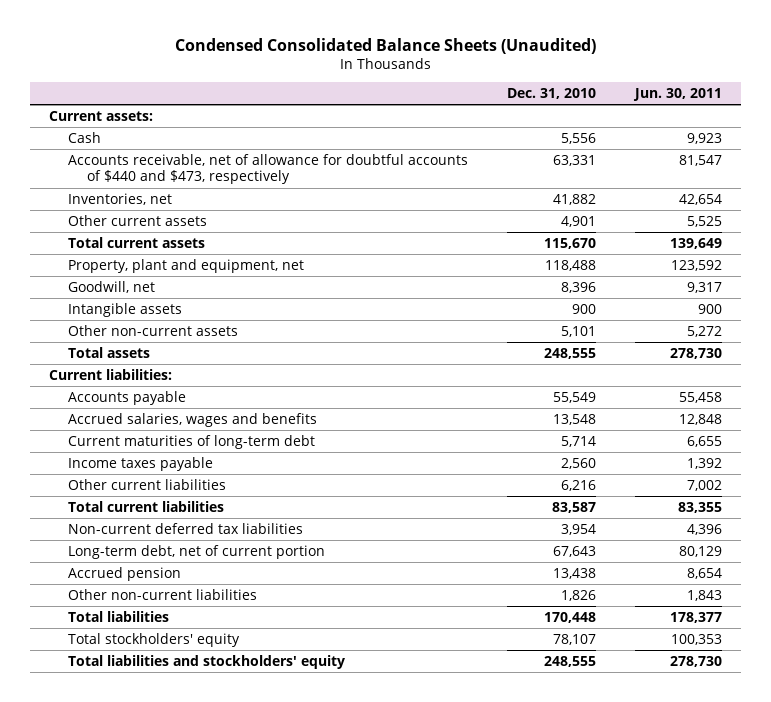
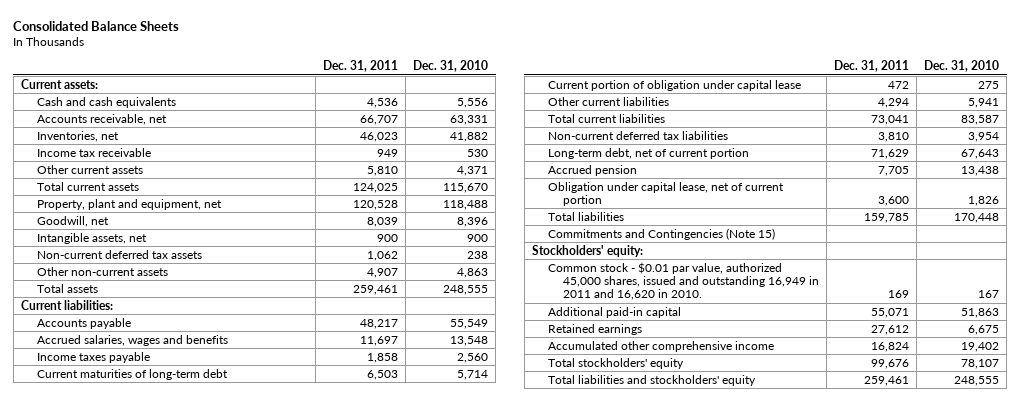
[174,37,596,54] Condensed Consolidated Balance Sheets (Unaudited) -> [13,21,180,32] Consolidated Balance Sheets
[632,88,722,102] Jun. 30, 2011 -> none
none -> [323,60,399,73] Dec. 31, 2011
[68,131,102,143] Cash -> [36,96,176,108] Cash and cash equivalents
[68,153,469,185] Accounts receivable, net of allowance for doubtful accounts of $440 and $473, respectively -> [36,113,167,125] Accounts receivable, net
none -> [36,147,151,157] Income tax receivable
[560,215,596,227] 4,901 -> [457,165,489,176] 4,371
[68,302,183,317] Intangible assets -> [36,232,147,244] Intangible assets, net
none -> [36,249,202,259] Non-current deferred tax assets
[560,325,596,337] 5,101 -> [457,267,489,278] 4,863
[68,434,316,449] Current maturities of long-term debt -> [36,368,228,380] Current maturities of long-term debt
none -> [547,79,801,91] Current portion of obligation under capital lease
[560,479,596,491] 6,216 -> [968,97,1000,108] 5,941
[68,588,258,600] Other non-current liabilities -> [547,181,784,206] Obligation under capital lease, net of current portion
none -> [547,227,775,240] Commitments and Contingencies (Note 15)
none -> [531,244,643,257] Stockholders' equity:
none -> [547,261,820,301] Common stock - $0.01 par value, authorized 45,000 shares, issued and outstanding 16,949 in 2011 and 16,620 in 2010.
none -> [547,306,681,318] Additional paid-in capital
none -> [547,323,642,335] Retained earnings
none -> [547,340,774,352] Accumulated other comprehensive income

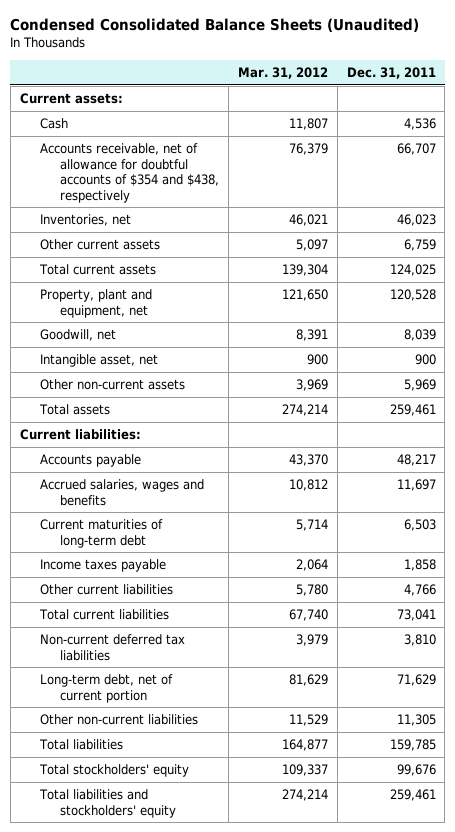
[13,21,180,32] Consolidated Balance Sheets -> [10,18,420,33] Condensed Consolidated Balance Sheets (Unaudited)
[413,60,489,73] Dec. 31, 2010 -> none
none -> [237,66,328,79] Mar. 31, 2012
[36,96,176,108] Cash and cash equivalents -> [39,117,68,129] Cash
[36,113,167,125] Accounts receivable, net -> [39,142,219,203] Accounts receivable, net of allowance for doubtful accounts of $354 and $438, respectively
[36,147,151,157] Income tax receivable -> none
[367,165,399,176] 5,810 -> [403,238,436,251] 6,759
[36,249,202,259] Non-current deferred tax assets -> none
[36,232,147,244] Intangible assets, net -> [39,353,158,367] Intangible asset, net
[367,267,399,278] 4,907 -> [403,378,436,391] 5,969
[547,79,801,91] Current portion of obligation under capital lease -> none
[36,351,150,363] Income taxes payable -> [39,558,166,572] Income taxes payable
[878,97,910,108] 4,294 -> [403,583,436,596] 4,766
[547,164,637,176] Accrued pension -> none
[547,181,784,206] Obligation under capital lease, net of current portion -> none
none -> [39,713,198,725] Other non-current liabilities
[547,227,775,240] Commitments and Contingencies (Note 15) -> none
[531,244,643,257] Stockholders' equity: -> none
[547,261,820,301] Common stock - $0.01 par value, authorized 45,000 shares, issued and outstanding 16,949 in 2011 and 16,620 in 2010. -> none
[547,306,681,318] Additional paid-in capital -> none
[547,323,642,335] Retained earnings -> none
[547,340,774,352] Accumulated other comprehensive income -> none

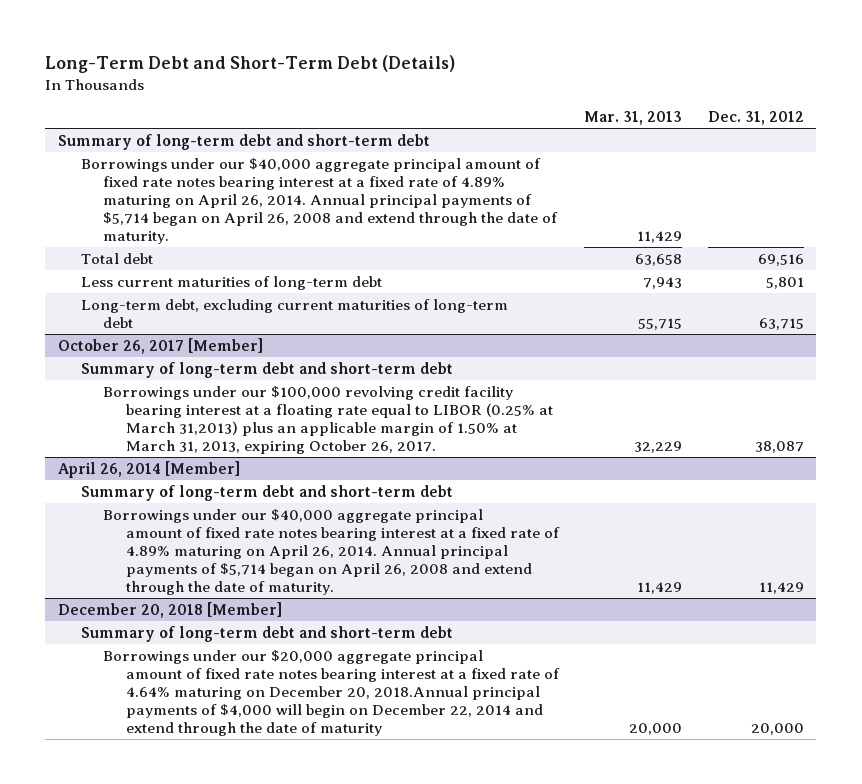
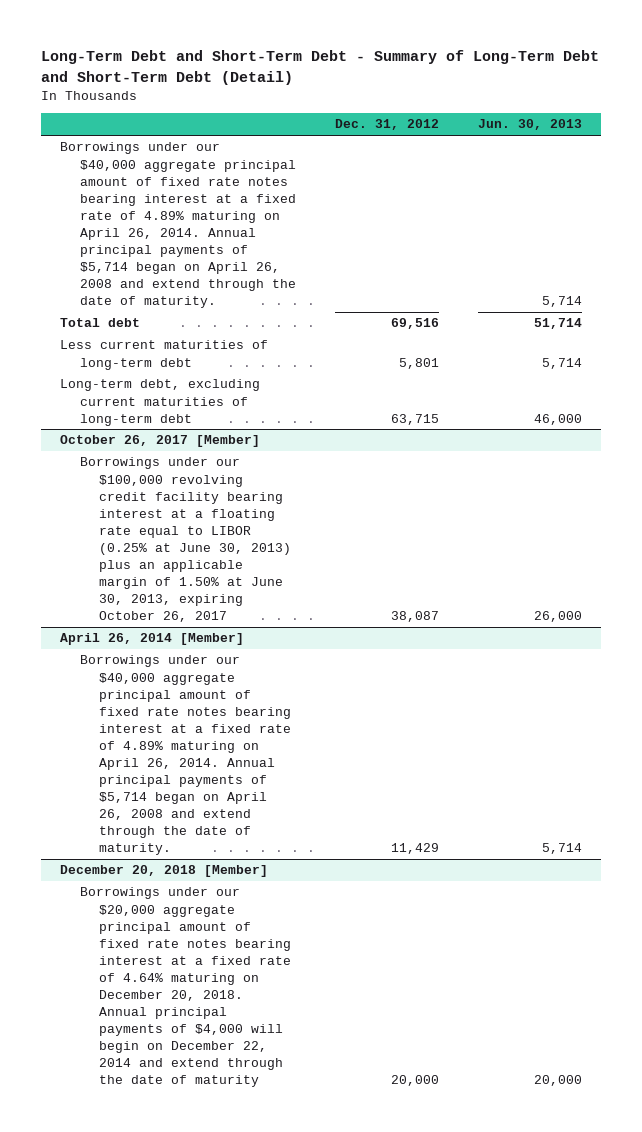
[45,55,456,74] Long-Term Debt and Short-Term Debt (Details) -> [40,50,599,85] Long-Term Debt and Short-Term Debt - Summary of Long-Term Debt and Short-Term Debt (Detail)
[584,111,683,126] Mar. 31, 2013 -> none
none -> [477,119,582,131] Jun. 30, 2013
[58,133,431,150] Summary of long-term debt and short-term debt -> none
[80,361,453,378] Summary of long-term debt and short-term debt -> none
[103,385,553,454] Borrowings under our $100,000 revolving credit facility bearing interest at a floating rate equal to LIBOR (0.25% at March 31,2013) plus an applicable margin of 1.50% at March 31, 2013, expiring October 26, 2017. -> [79,457,292,623] Borrowings under our $100,000 revolving credit facility bearing interest at a floating rate equal to LIBOR (0.25% at June 30, 2013) plus an applicable margin of 1.50% at June 30, 2013, expiring October 26, 2017
[80,484,453,501] Summary of long-term debt and short-term debt -> none
[80,625,453,642] Summary of long-term debt and short-term debt -> none
[103,649,560,736] Borrowings under our $20,000 aggregate principal amount of fixed rate notes bearing interest at a fixed rate of 4.64% maturing on December 20, 2018.Annual principal payments of $4,000 will begin on December 22, 2014 and extend through the date of maturity -> [79,887,292,1088] Borrowings under our $20,000 aggregate principal amount of fixed rate notes bearing interest at a fixed rate of 4.64% maturing on December 20, 2018. Annual principal payments of $4,000 will begin on December 22, 2014 and extend through the date of maturity

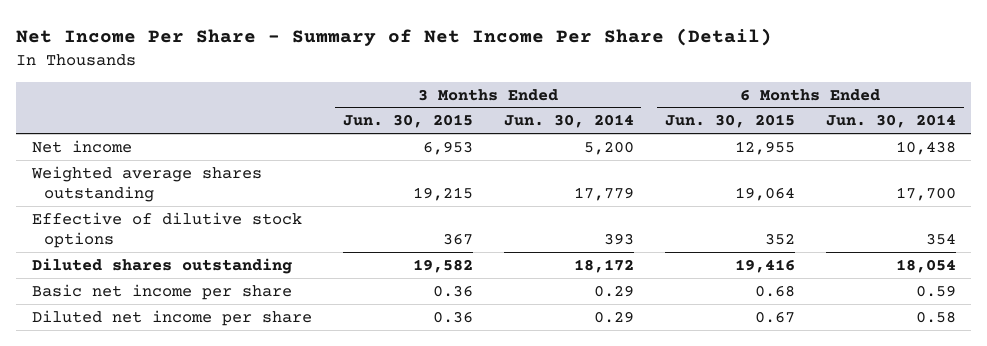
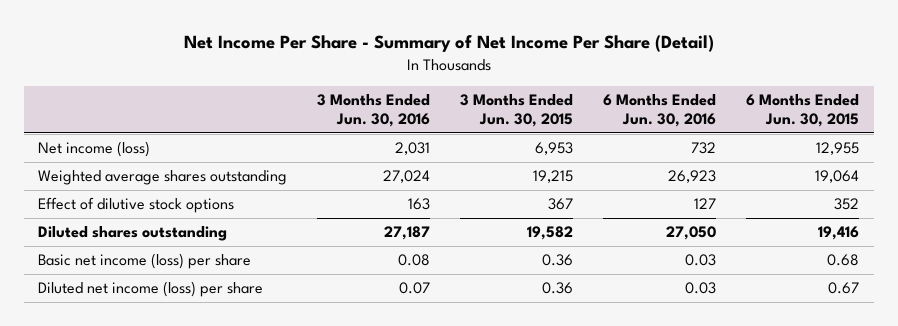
[503,114,634,129] Jun. 30, 2014 -> none
[825,114,956,129] Jun. 30, 2014 -> none
none -> [317,93,431,128] 3 Months Ended Jun. 30, 2016
none -> [603,93,717,128] 6 Months Ended Jun. 30, 2016
[31,139,132,153] Net income -> [38,141,151,158] Net income (loss)
[31,211,302,248] Effective of dilutive stock options -> [38,197,235,214] Effect of dilutive stock options
[31,283,292,300] Basic net income per share -> [38,253,252,270] Basic net income (loss) per share
[31,309,312,326] Diluted net income per share -> [38,281,264,298] Diluted net income (loss) per share

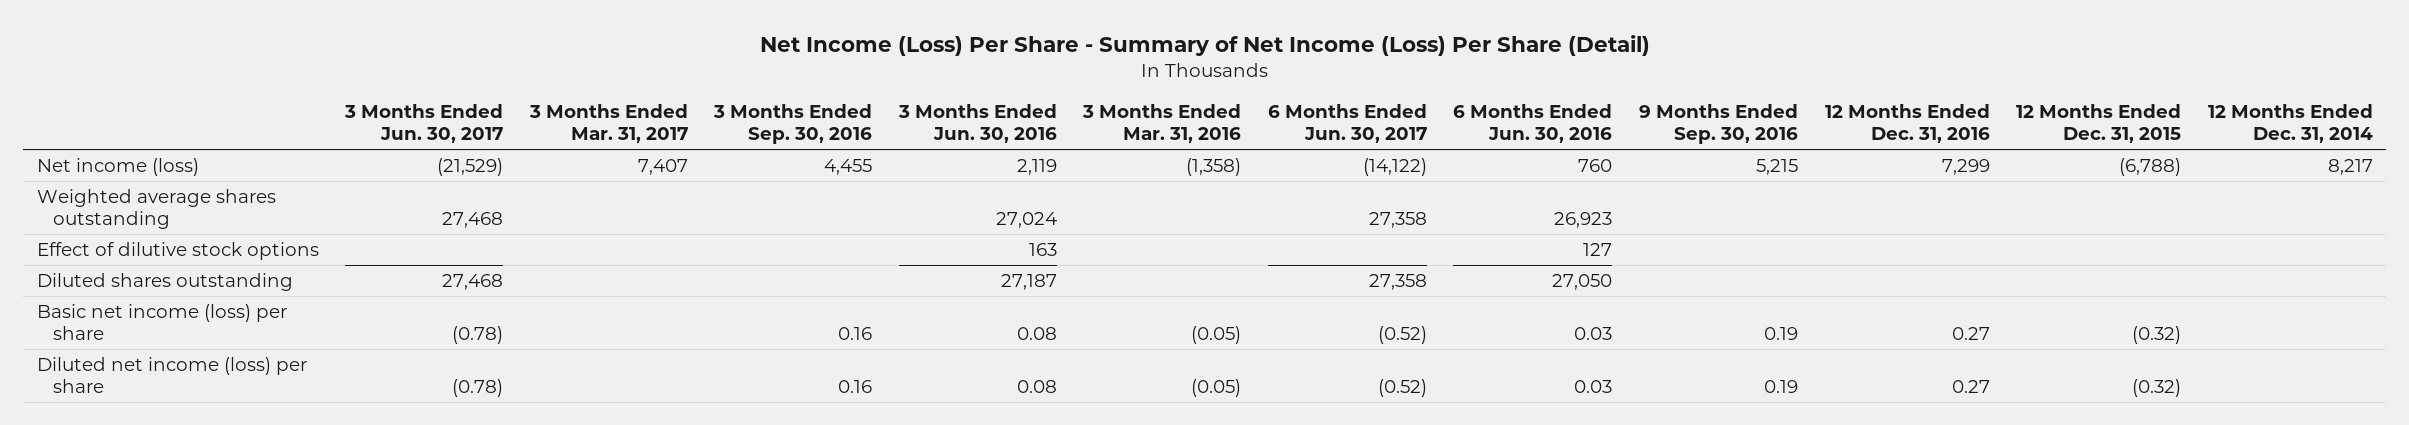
[183,35,714,53] Net Income Per Share - Summary of Net Income Per Share (Detail) -> [759,35,1650,57] Net Income (Loss) Per Share - Summary of Net Income (Loss) Per Share (Detail)
[460,93,574,128] 3 Months Ended Jun. 30, 2015 -> none
[746,93,860,128] 6 Months Ended Jun. 30, 2015 -> none
none -> [344,104,504,144] 3 Months Ended Jun. 30, 2017
none -> [528,104,688,144] 3 Months Ended Mar. 31, 2017
none -> [713,104,873,145] 3 Months Ended Sep. 30, 2016
none -> [1082,104,1242,144] 3 Months Ended Mar. 31, 2016
none -> [1267,104,1427,144] 6 Months Ended Jun. 30, 2017
none -> [1639,104,1799,145] 9 Months Ended Sep. 30, 2016
none -> [1824,104,1990,144] 12 Months Ended Dec. 31, 2016
none -> [2016,104,2182,144] 12 Months Ended Dec. 31, 2015
none -> [2207,104,2373,144] 12 Months Ended Dec. 31, 2014
[395,142,431,156] 2,031 -> [1016,159,1057,176] 2,119
[691,142,717,155] 732 -> [1578,159,1613,173] 760
[399,282,431,295] 0.07 -> [1016,380,1057,394] 0.08

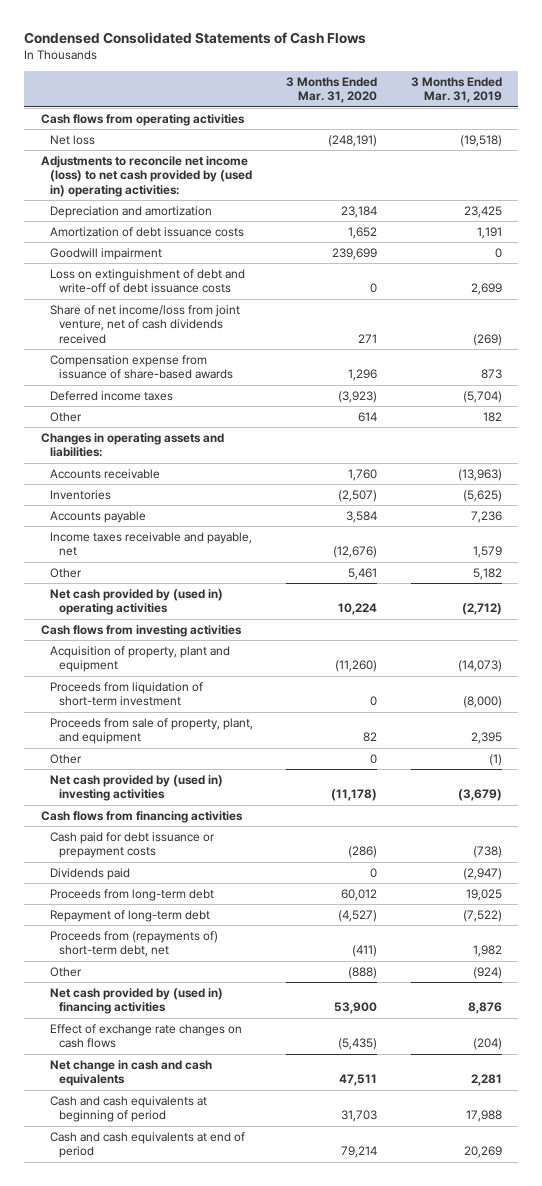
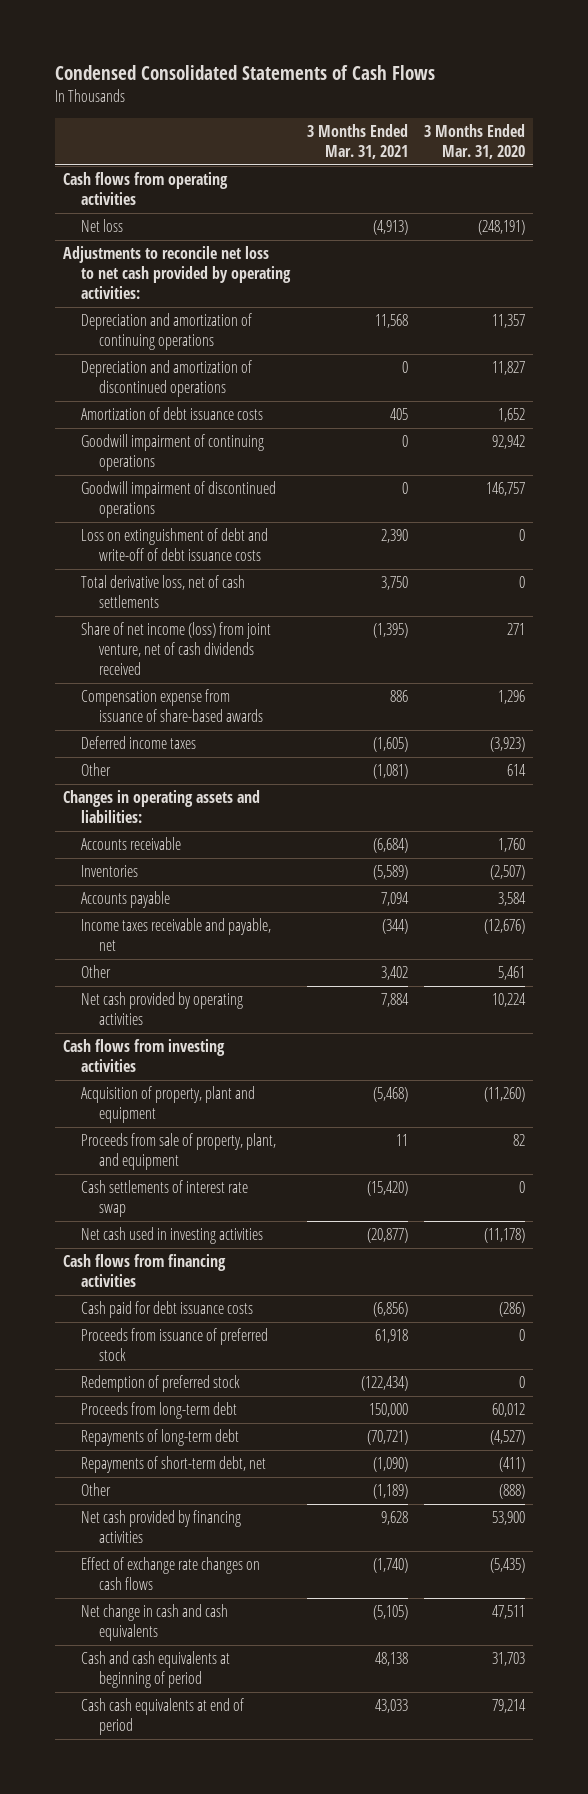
[410,76,502,104] 3 Months Ended Mar. 31, 2019 -> none
none -> [306,124,408,160] 3 Months Ended Mar. 31, 2021
[40,155,253,197] Adjustments to reconcile net income (loss) to net cash provided by (used in) operating activities: -> [63,246,292,299] Adjustments to reconcile net loss to net cash provided by operating activities:
[50,205,213,218] Depreciation and amortization -> [81,313,253,350] Depreciation and amortization of continuing operations
[341,205,378,218] 23,184 -> [492,314,526,329] 11,357
none -> [81,360,253,397] Depreciation and amortization of discontinued operations
[50,247,163,260] Goodwill impairment -> [81,434,265,471] Goodwill impairment of continuing operations
[332,247,378,260] 239,699 -> [492,435,526,450] 92,942
none -> [81,481,277,518] Goodwill impairment of discontinued operations
none -> [81,575,246,608] Total derivative loss, net of cash settlements
[50,304,241,344] Share of net income/loss from joint venture, net of cash dividends received -> [81,622,272,675] Share of net income (loss) from joint venture, net of cash dividends received
[50,588,224,616] Net cash provided by (used in) operating activities -> [81,992,244,1025] Net cash provided by operating activities
[50,681,204,707] Proceeds from liquidation of short-term investment -> none
[50,753,83,764] Other -> none
none -> [81,1180,249,1217] Cash settlements of interest rate swap
[50,774,224,802] Net cash provided by (used in) investing activities -> [81,1227,264,1245] Net cash used in investing activities
[50,867,131,880] Dividends paid -> none
[50,831,216,859] Cash paid for debt issuance or prepayment costs -> [81,1301,254,1319] Cash paid for debt issuance costs
none -> [81,1328,269,1361] Proceeds from issuance of preferred stock
none -> [81,1375,241,1393] Redemption of preferred stock
[50,909,211,922] Repayment of long-term debt -> [81,1429,240,1447] Repayments of long-term debt
[50,930,219,958] Proceeds from (repayments of) short-term debt, net -> [81,1456,267,1474] Repayments of short-term debt, net
[50,987,224,1015] Net cash provided by (used in) financing activities -> [81,1510,242,1543] Net cash provided by financing activities
[50,1131,246,1159] Cash and cash equivalents at end of period -> [81,1698,245,1735] Cash cash equivalents at end of period

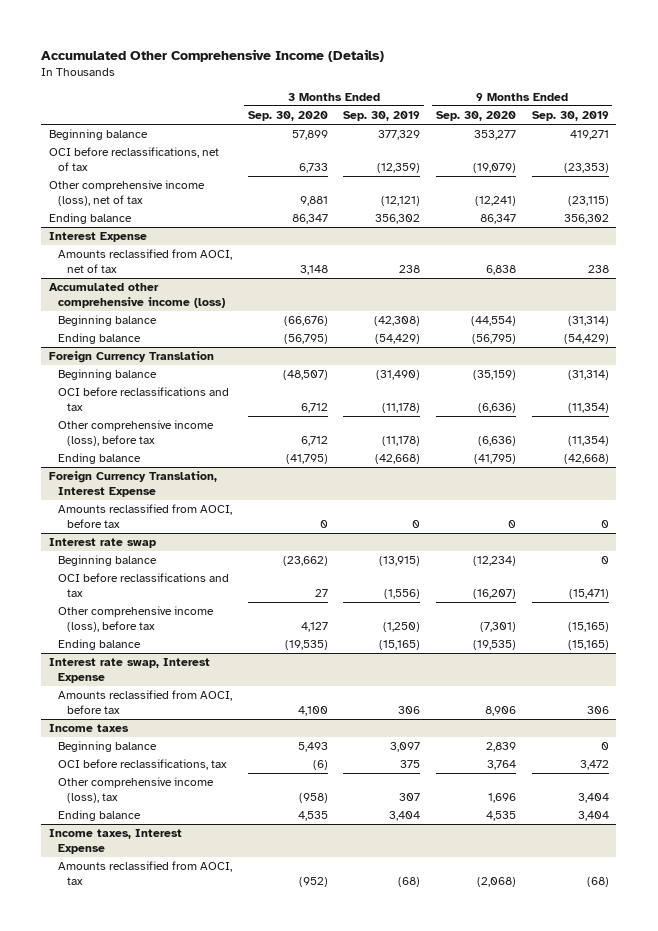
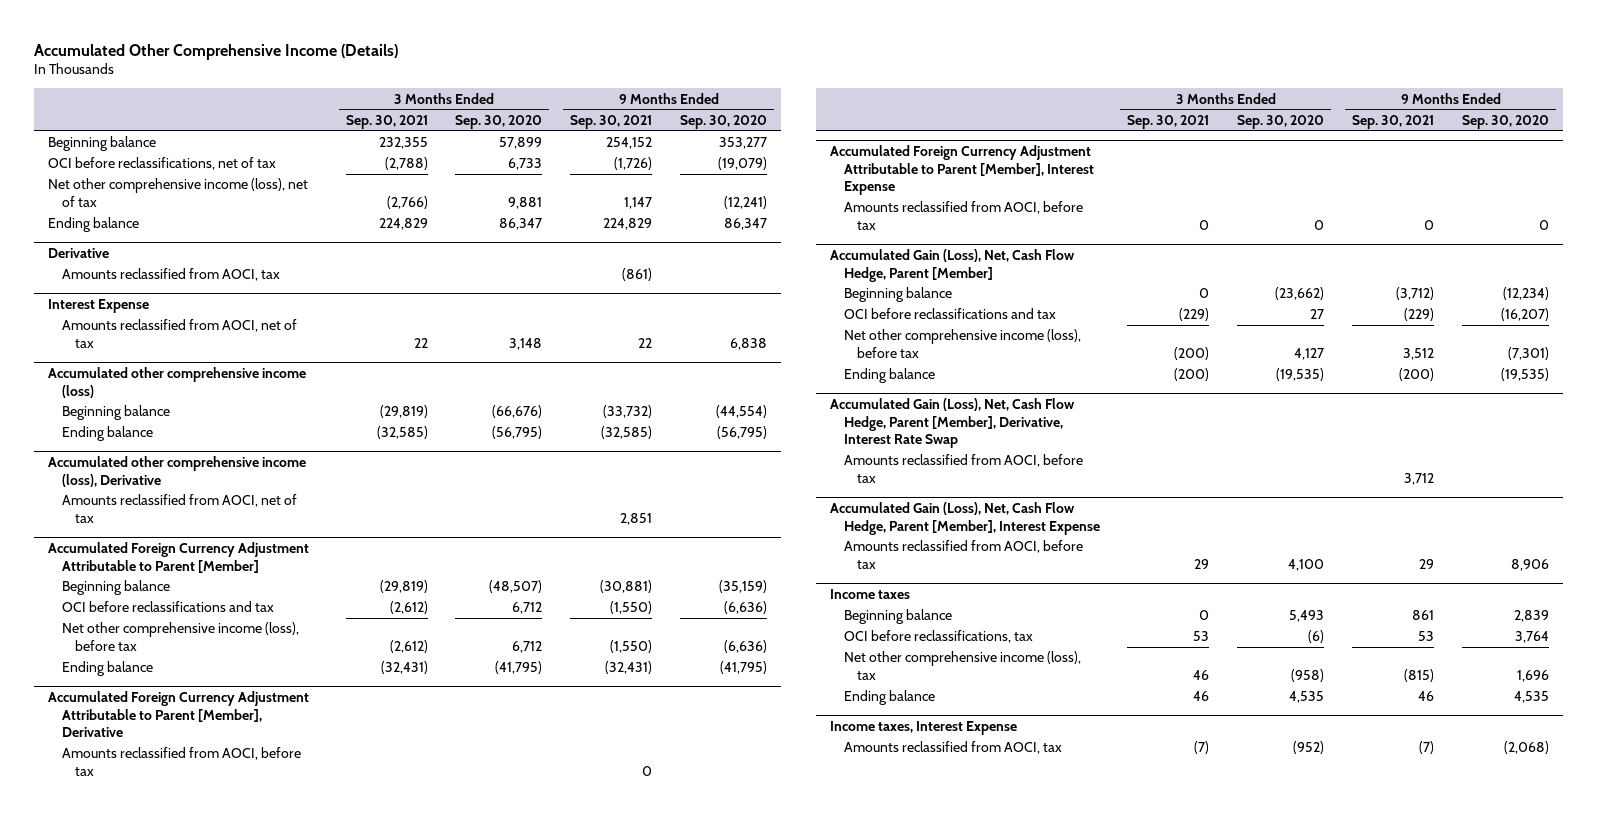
[343,111,421,122] Sep. 30, 2019 -> none
[531,111,609,122] Sep. 30, 2019 -> none
none -> [345,115,428,130] Sep. 30, 2021
none -> [570,115,653,130] Sep. 30, 2021
[48,180,205,206] Other comprehensive income (loss), net of tax -> [48,178,309,207] Net other comprehensive income (loss), net of tax
none -> [48,248,110,259] Derivative
none -> [61,268,280,282] Amounts reclassified from AOCI, tax
none -> [48,456,307,487] Accumulated other comprehensive income (loss), Derivative
none -> [61,494,297,523] Amounts reclassified from AOCI, net of tax
[48,351,214,364] Foreign Currency Translation -> [48,542,310,573] Accumulated Foreign Currency Adjustment Attributable to Parent [Member]
[58,420,215,446] Other comprehensive income (loss), before tax -> [61,622,299,651] Net other comprehensive income (loss), before tax
[48,471,217,497] Foreign Currency Translation, Interest Expense -> none
none -> [48,691,310,738] Accumulated Foreign Currency Adjustment Attributable to Parent [Member], Derivative
none -> [61,747,301,776] Amounts reclassified from AOCI, before tax
none -> [829,145,1094,196] Accumulated Foreign Currency Adjustment Attributable to Parent [Member], Interest Expense
[48,538,156,549] Interest rate swap -> [829,249,1075,282] Accumulated Gain (Loss), Net, Cash Flow Hedge, Parent [Member]
[58,606,215,632] Other comprehensive income (loss), before tax -> [843,329,1081,358] Net other comprehensive income (loss), before tax
[48,658,210,683] Interest rate swap, Interest Expense -> none
none -> [829,398,1075,449] Accumulated Gain (Loss), Net, Cash Flow Hedge, Parent [Member], Derivative, Interest Rate Swap
none -> [843,454,1083,483] Amounts reclassified from AOCI, before tax
none -> [829,502,1100,535] Accumulated Gain (Loss), Net, Cash Flow Hedge, Parent [Member], Interest Expense
[58,777,215,803] Other comprehensive income (loss), tax -> [843,651,1081,680] Net other comprehensive income (loss), tax

